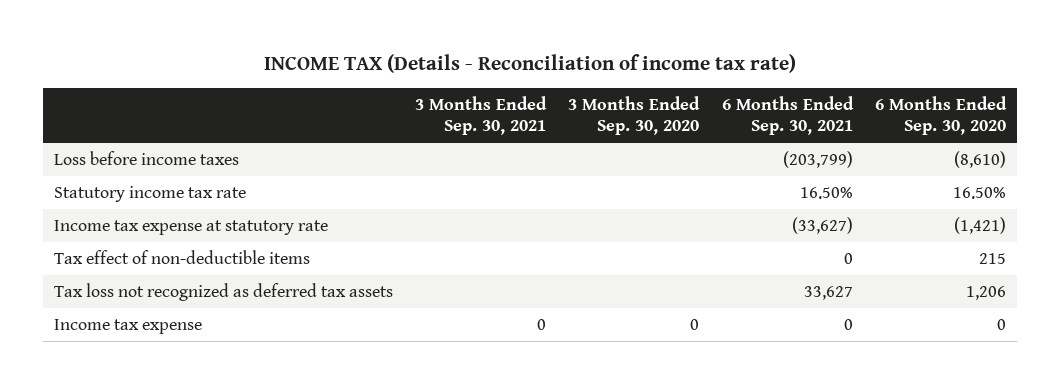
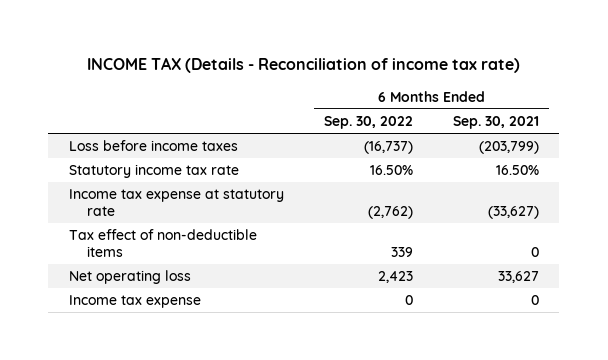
[415,95,548,136] 3 Months Ended Sep. 30, 2021 -> none
[568,95,701,136] 3 Months Ended Sep. 30, 2020 -> none
[874,95,1007,136] 6 Months Ended Sep. 30, 2020 -> none
none -> [323,115,413,129] Sep. 30, 2022
[53,282,393,301] Tax loss not recognized as deferred tax assets -> [68,270,191,285] Net operating loss

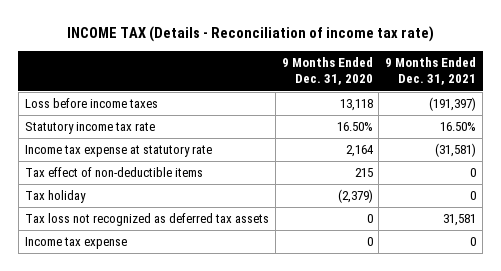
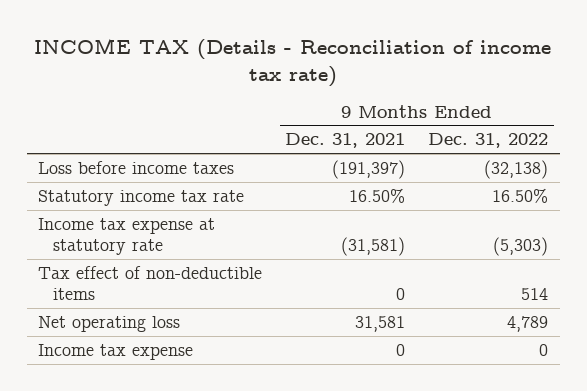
[281,57,373,86] 9 Months Ended Dec. 31, 2020 -> none
none -> [428,133,549,149] Dec. 31, 2022
[24,190,86,204] Tax holiday -> none
[24,213,269,227] Tax loss not recognized as deferred tax assets -> [38,315,181,332] Net operating loss

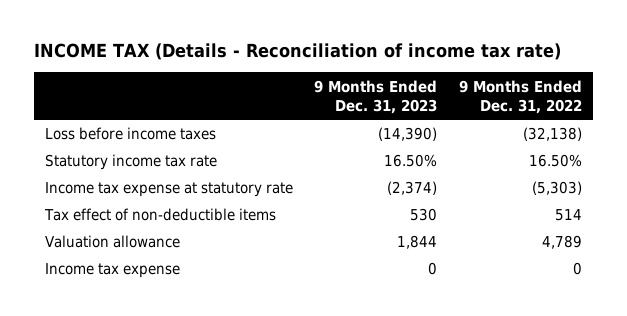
[285,133,406,149] Dec. 31, 2021 -> none
none -> [314,79,438,114] 9 Months Ended Dec. 31, 2023
[38,315,181,332] Net operating loss -> [44,235,180,249] Valuation allowance

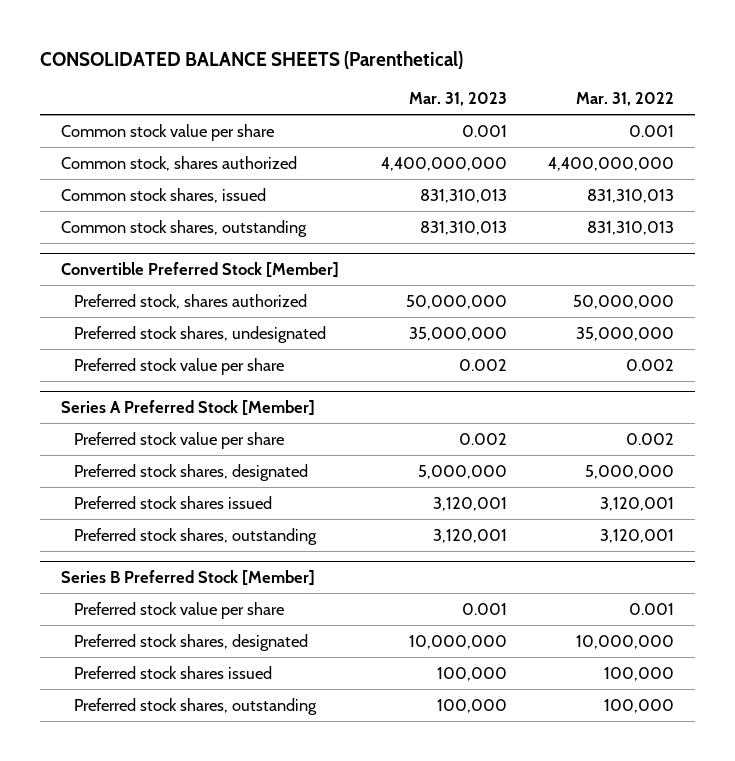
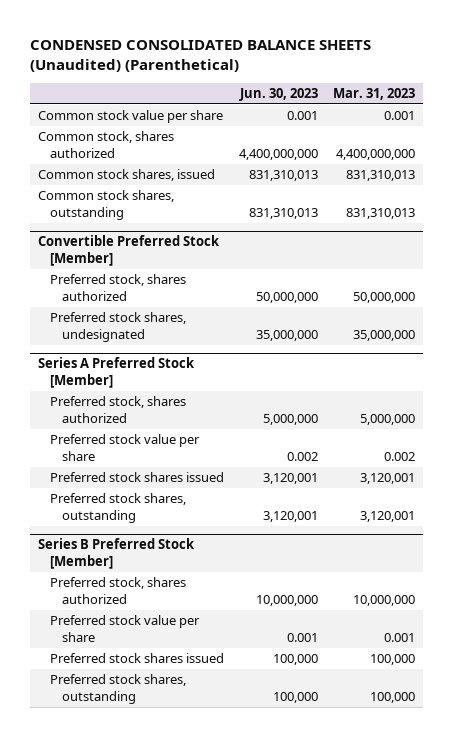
[40,51,464,70] CONSOLIDATED BALANCE SHEETS (Parenthetical) -> [29,40,371,73] CONDENSED CONSOLIDATED BALANCE SHEETS (Unaudited) (Parenthetical)
[576,92,675,107] Mar. 31, 2022 -> none
none -> [239,88,319,102] Jun. 30, 2023
[74,357,285,375] Preferred stock value per share -> none
none -> [49,396,186,423] Preferred stock, shares authorized
[74,463,309,481] Preferred stock shares, designated -> none
none -> [49,577,186,604] Preferred stock, shares authorized
[74,633,309,651] Preferred stock shares, designated -> none

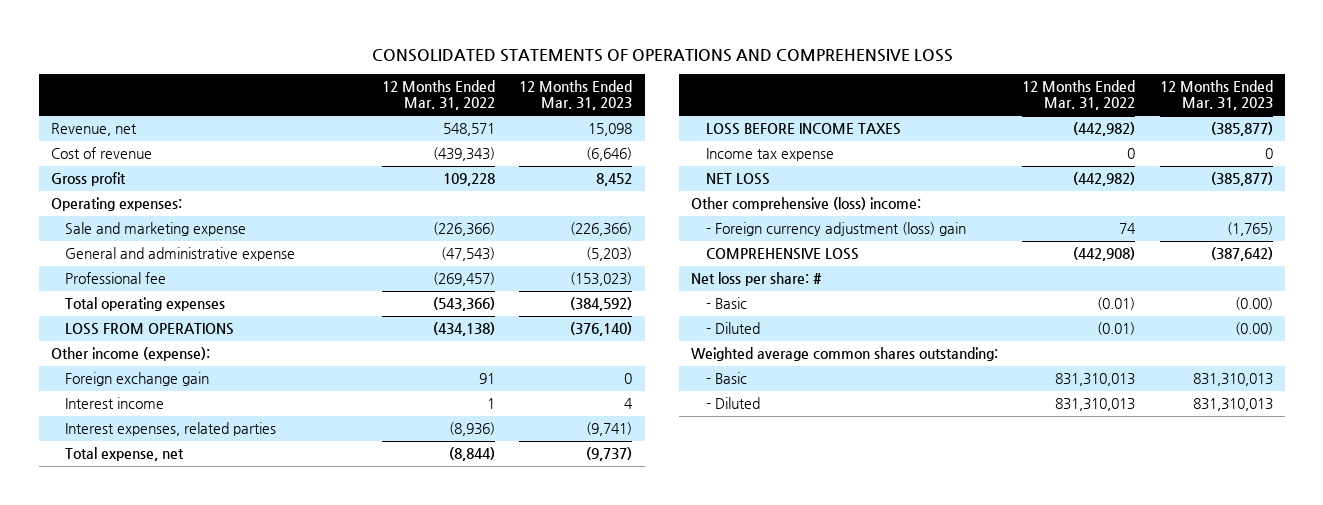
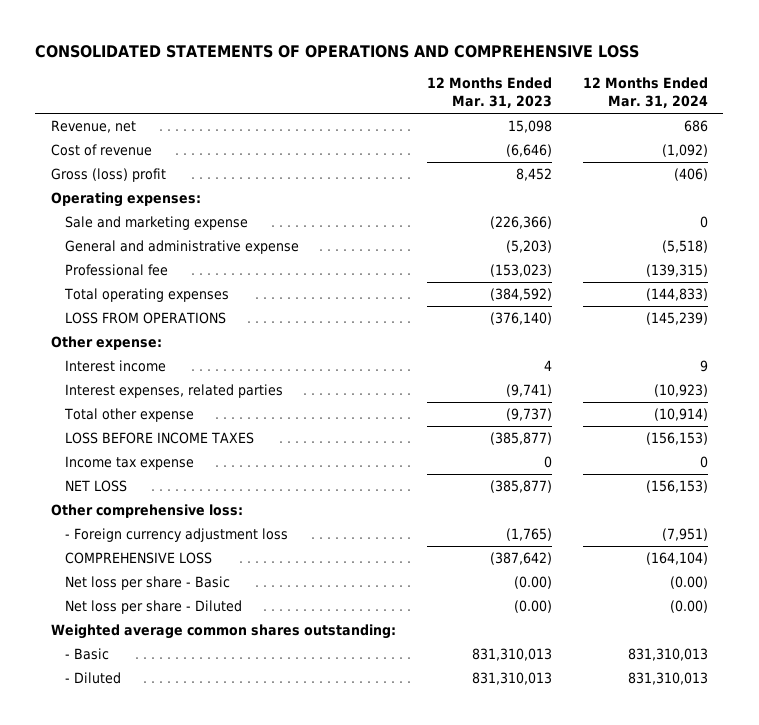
[382,79,496,111] 12 Months Ended Mar. 31, 2022 -> none
none -> [582,77,708,109] 12 Months Ended Mar. 31, 2024
[50,172,126,187] Gross profit -> [50,168,166,183] Gross (loss) profit
[65,372,210,387] Foreign exchange gain -> none
[50,347,210,362] Other income (expense): -> [50,336,162,351] Other expense:
[65,447,185,462] Total expense, net -> [63,408,194,423] Total other expense
[690,197,921,212] Other comprehensive (loss) income: -> [50,504,243,519] Other comprehensive loss:
[705,222,966,237] - Foreign currency adjustment (loss) gain -> [64,528,288,543] - Foreign currency adjustment loss
[690,272,822,287] Net loss per share: # -> none
[705,297,747,310] - Basic -> [64,576,230,591] Net loss per share - Basic
[705,322,760,335] - Diluted -> [64,600,242,615] Net loss per share - Diluted

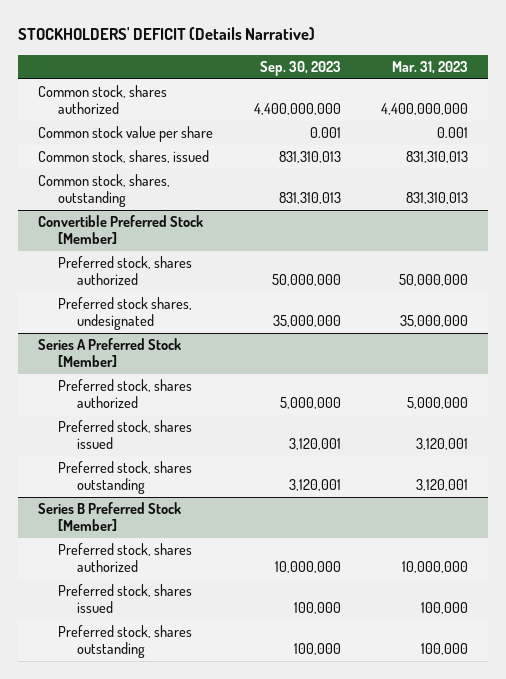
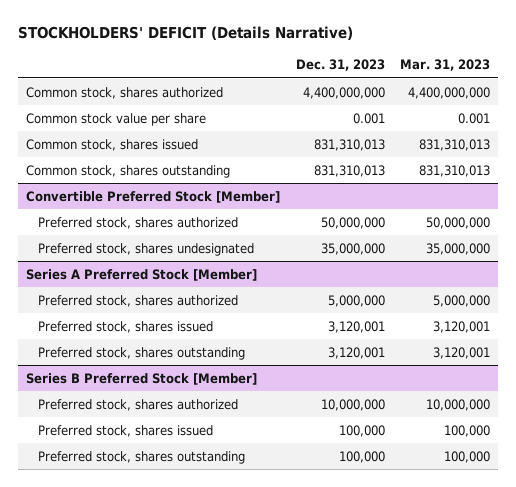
[259,61,341,77] Sep. 30, 2023 -> none
none -> [295,59,385,72] Dec. 31, 2023
[38,150,210,164] Common stock, shares, issued -> [25,138,198,151] Common stock, shares issued
[38,174,171,208] Common stock, shares, outstanding -> [25,164,230,178] Common stock, shares outstanding
[57,297,192,331] Preferred stock shares, undesignated -> [38,242,255,256] Preferred stock, shares undesignated

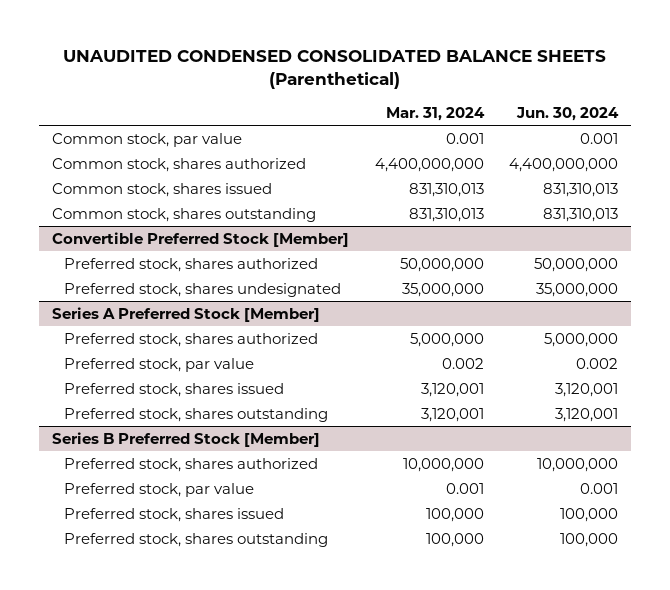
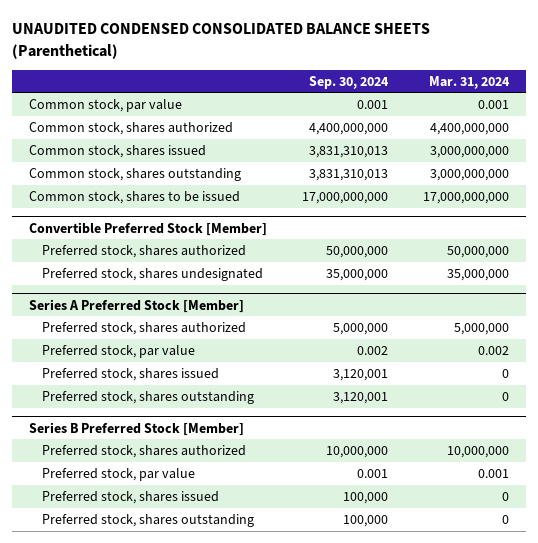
[516,106,620,121] Jun. 30, 2024 -> none
none -> [308,75,389,89] Sep. 30, 2024
[408,182,484,197] 831,310,013 -> [429,145,509,158] 3,000,000,000
[408,207,484,222] 831,310,013 -> [429,168,509,181] 3,000,000,000
none -> [29,190,241,204] Common stock, shares to be issued
[420,382,484,397] 3,120,001 -> [501,368,509,378] 0
[420,407,484,422] 3,120,001 -> [501,391,509,401] 0
[425,507,484,522] 100,000 -> [501,491,509,501] 0
[425,532,484,547] 100,000 -> [501,514,509,524] 0

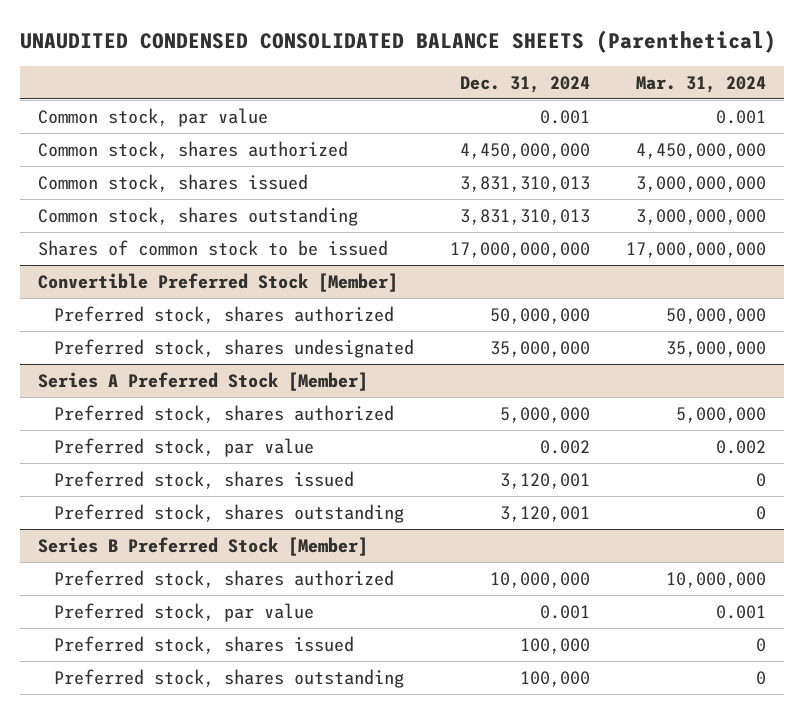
[308,75,389,89] Sep. 30, 2024 -> none
none -> [460,75,591,93] Dec. 31, 2024
[429,122,509,135] 4,400,000,000 -> [636,142,767,159] 4,450,000,000
[29,190,241,204] Common stock, shares to be issued -> [37,239,388,256] Shares of common stock to be issued

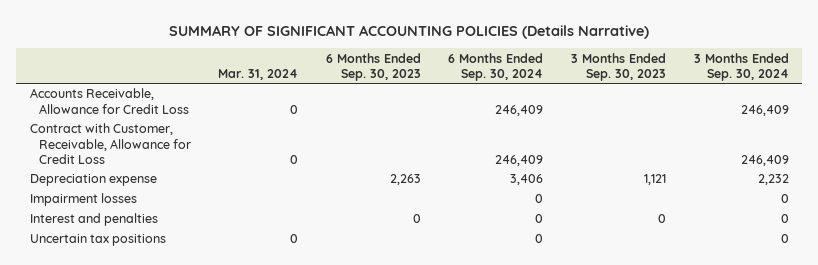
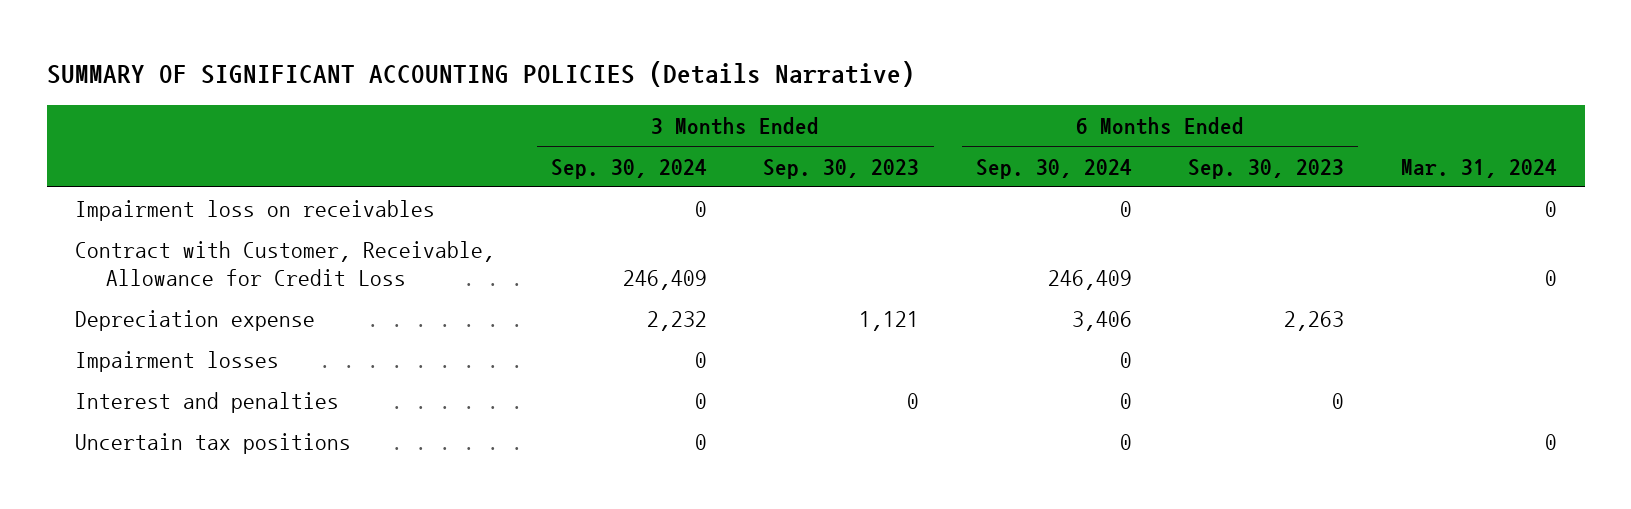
[29,88,189,114] Accounts Receivable, Allowance for Credit Loss -> none
none -> [74,199,435,221] Impairment loss on receivables

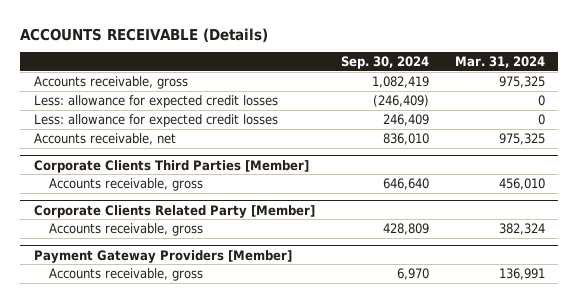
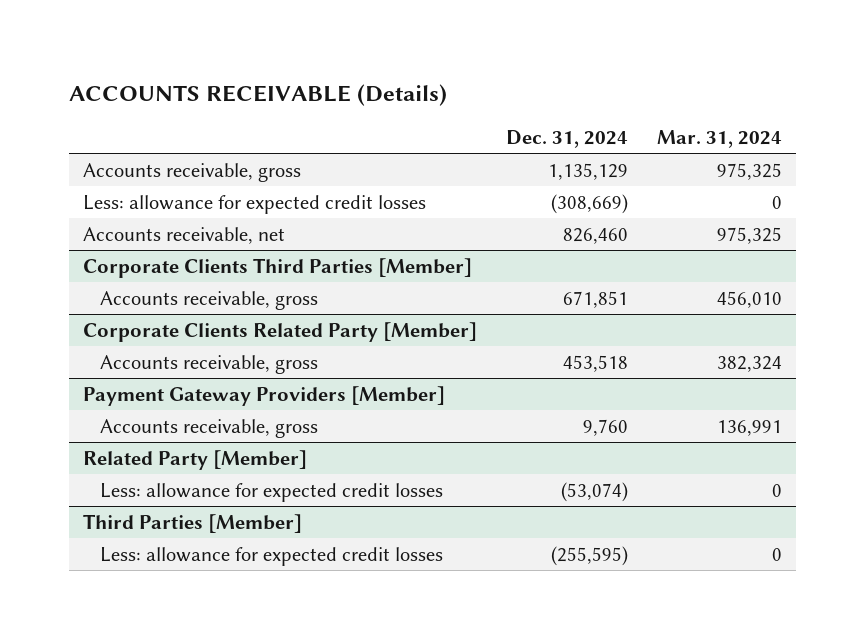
[340,56,429,70] Sep. 30, 2024 -> none
none -> [506,129,629,148] Dec. 31, 2024
[33,113,278,127] Less: allowance for expected credit losses -> none
none -> [83,449,308,470] Related Party [Member]
none -> [99,482,443,502] Less: allowance for expected credit losses
none -> [83,513,303,533] Third Parties [Member]
none -> [99,546,443,566] Less: allowance for expected credit losses

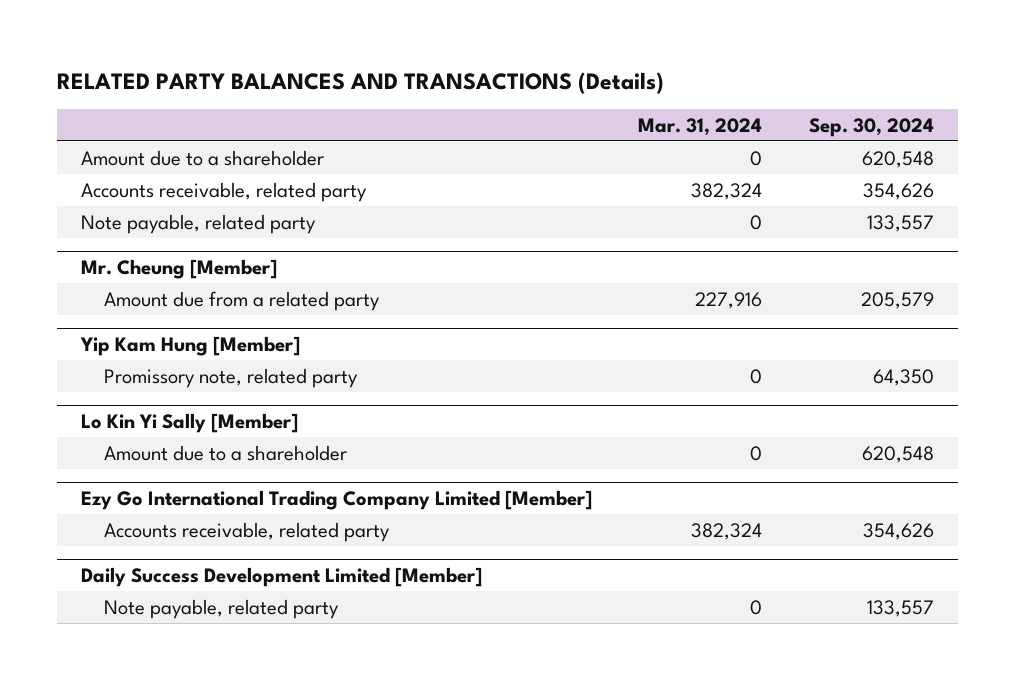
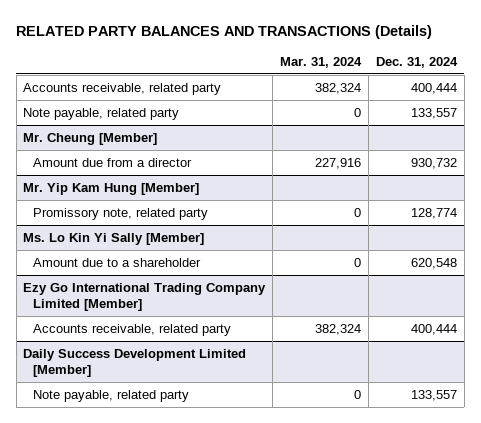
[809,117,935,137] Sep. 30, 2024 -> none
none -> [376,56,459,68] Dec. 31, 2024
[80,149,324,166] Amount due to a shareholder -> none
[104,290,381,311] Amount due from a related party -> [32,157,192,167] Amount due from a director
[79,335,300,356] Yip Kam Hung [Member] -> [23,182,200,195] Mr. Yip Kam Hung [Member]
[80,412,298,433] Lo Kin Yi Sally [Member] -> [23,232,205,245] Ms. Lo Kin Yi Sally [Member]

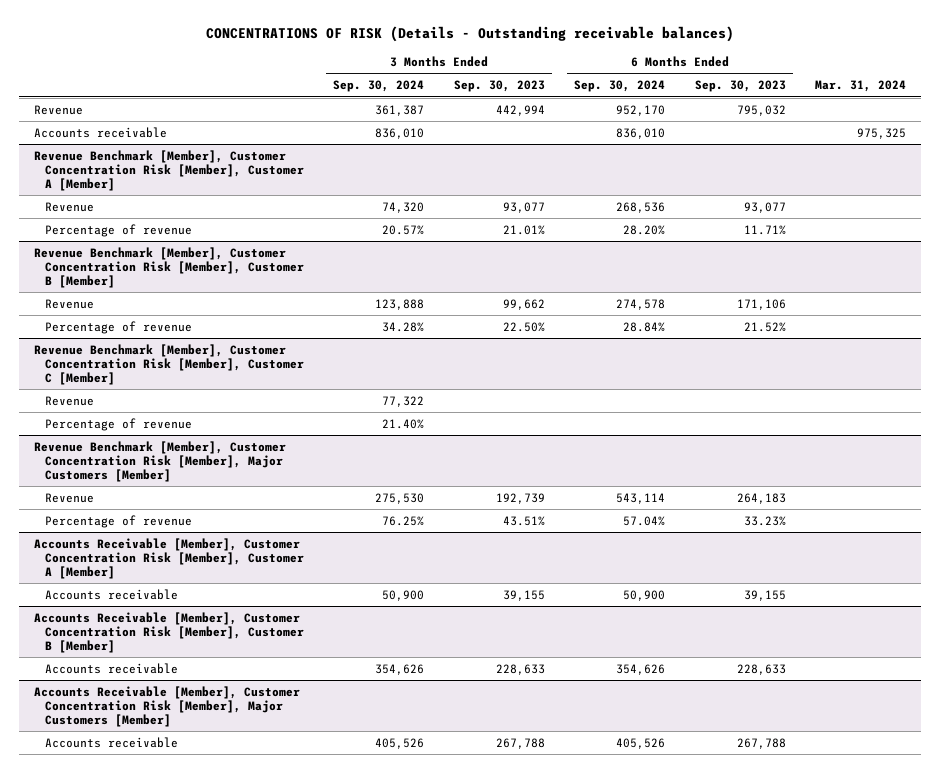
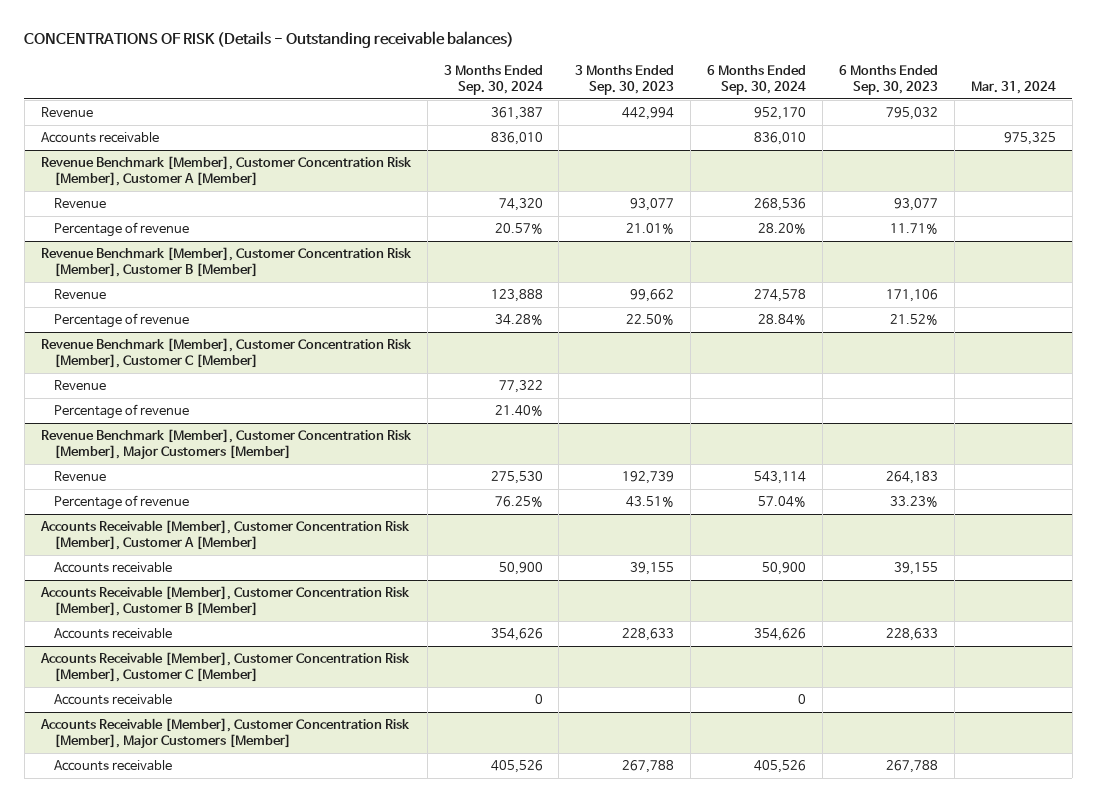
none -> [39,652,410,683] Accounts Receivable [Member], Customer Concentration Risk [Member], Customer C [Member]
none -> [54,694,173,706] Accounts receivable

